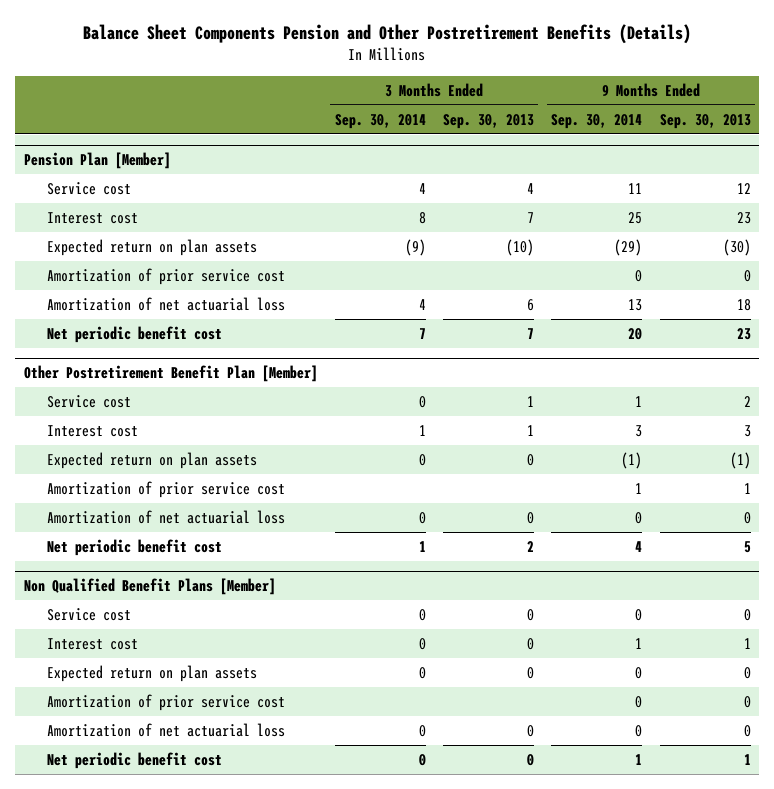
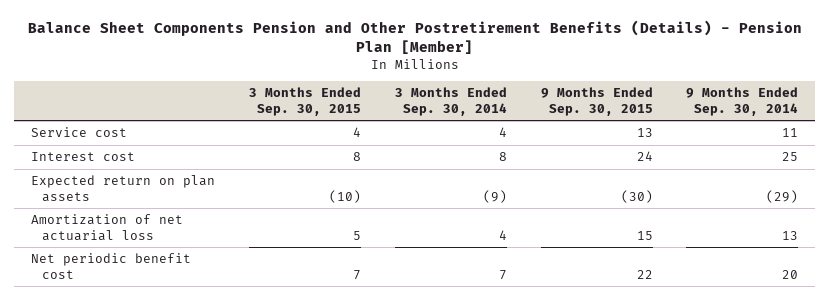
[83,24,692,45] Balance Sheet Components Pension and Other Postretirement Benefits (Details) -> [27,20,802,55] Balance Sheet Components Pension and Other Postretirement Benefits (Details) - Pension Plan [Member]
[443,113,535,129] Sep. 30, 2013 -> none
[659,113,751,129] Sep. 30, 2013 -> none
none -> [248,87,361,116] 3 Months Ended Sep. 30, 2015
none -> [540,87,653,116] 9 Months Ended Sep. 30, 2015
[23,151,171,169] Pension Plan [Member] -> none
[47,267,286,285] Amortization of prior service cost -> none
[23,364,318,382] Other Postretirement Benefit Plan [Member] -> none
[47,394,132,408] Service cost -> none
[47,424,139,437] Interest cost -> none
[47,451,258,469] Expected return on plan assets -> none
[47,480,286,498] Amortization of prior service cost -> none
[47,509,286,524] Amortization of net actuarial loss -> none
[47,538,223,556] Net periodic benefit cost -> none
[23,577,276,595] Non Qualified Benefit Plans [Member] -> none
[47,607,132,621] Service cost -> none
[47,637,139,650] Interest cost -> none
[47,664,258,682] Expected return on plan assets -> none
[47,693,286,711] Amortization of prior service cost -> none
[47,722,286,737] Amortization of net actuarial loss -> none
[47,751,223,769] Net periodic benefit cost -> none

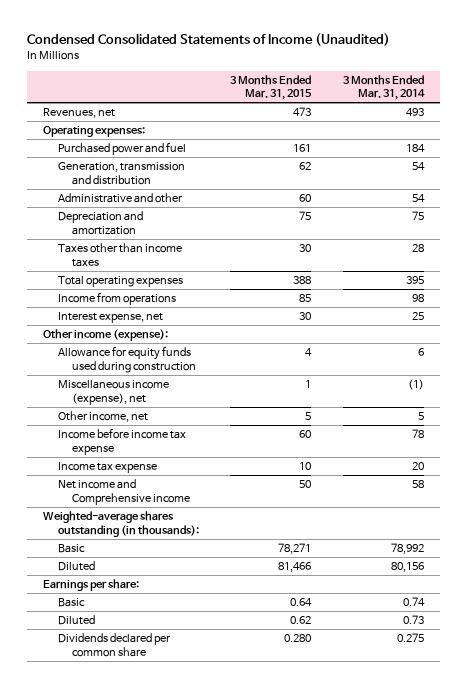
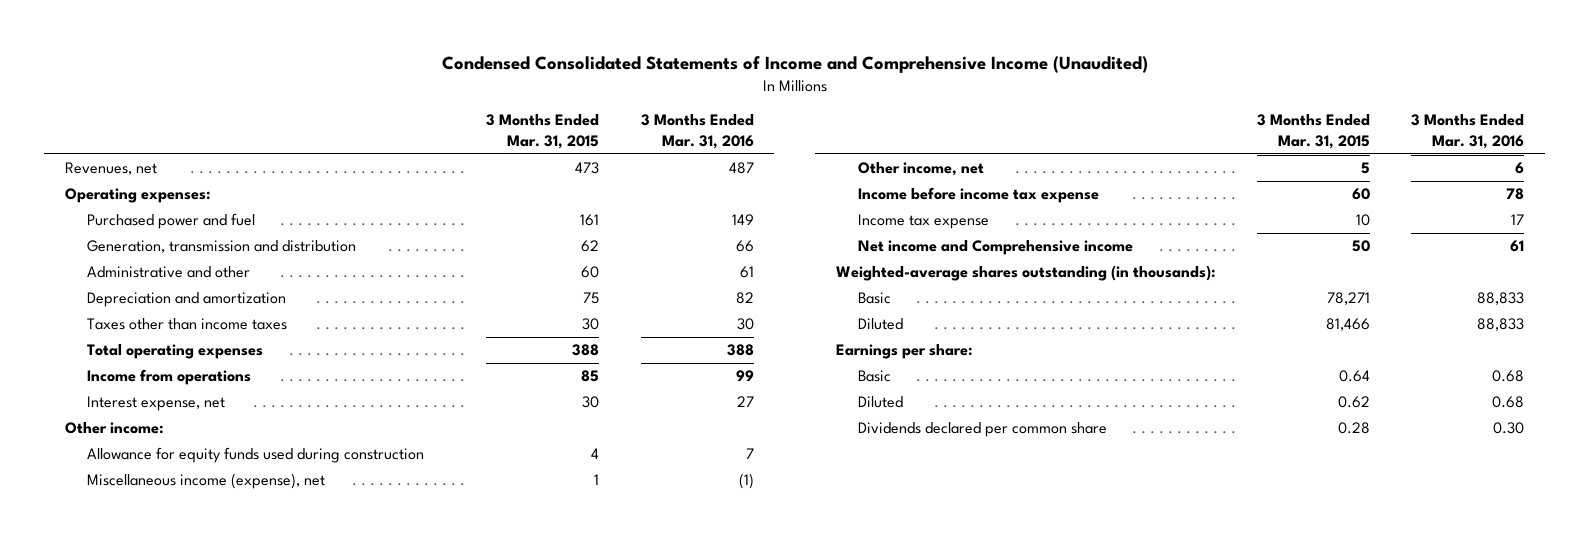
[27,33,391,47] Condensed Consolidated Statements of Income (Unaudited) -> [441,56,1148,74] Condensed Consolidated Statements of Income and Comprehensive Income (Unaudited)
[342,74,425,101] 3 Months Ended Mar. 31, 2014 -> none
none -> [640,114,754,149] 3 Months Ended Mar. 31, 2016
[43,329,169,342] Other income (expense): -> [64,422,164,435] Other income:
[284,634,312,643] 0.280 -> [1337,422,1370,435] 0.28

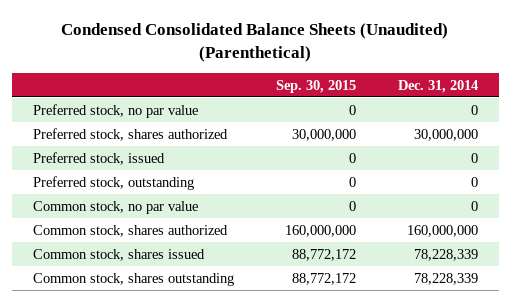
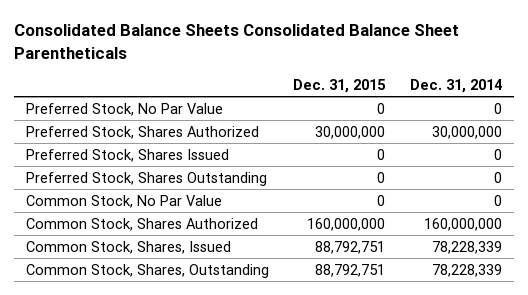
[61,23,449,63] Condensed Consolidated Balance Sheets (Unaudited) (Parenthetical) -> [13,24,459,59] Consolidated Balance Sheets Consolidated Balance Sheet Parentheticals
[275,79,356,93] Sep. 30, 2015 -> none
none -> [293,78,387,93] Dec. 31, 2015
[33,103,199,118] Preferred stock, no par value -> [25,102,223,116] Preferred Stock, No Par Value
[33,127,229,141] Preferred stock, shares authorized -> [25,125,259,139] Preferred Stock, Shares Authorized
[33,151,166,165] Preferred stock, issued -> [25,148,229,162] Preferred Stock, Shares Issued
[33,175,195,190] Preferred stock, outstanding -> [25,171,267,186] Preferred Stock, Shares Outstanding
[33,200,199,214] Common stock, no par value -> [25,194,222,208] Common Stock, No Par Value
[33,224,229,237] Common stock, shares authorized -> [25,217,258,231] Common Stock, Shares Authorized
[33,248,206,261] Common stock, shares issued -> [25,240,231,254] Common Stock, Shares, Issued
[33,272,235,286] Common stock, shares outstanding -> [25,263,269,278] Common Stock, Shares, Outstanding

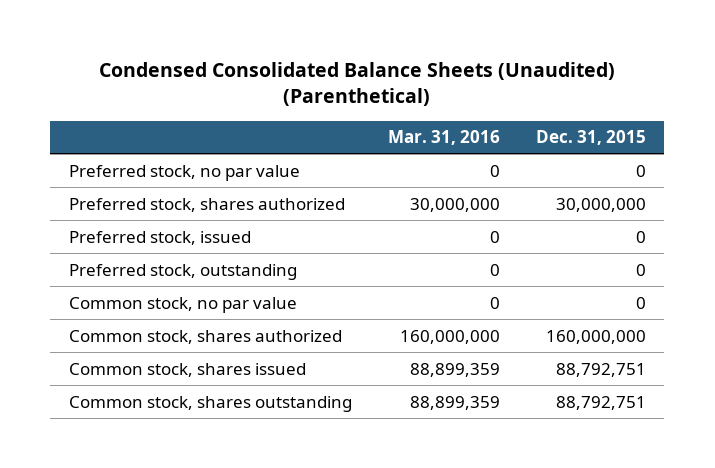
[13,24,459,59] Consolidated Balance Sheets Consolidated Balance Sheet Parentheticals -> [99,61,616,107] Condensed Consolidated Balance Sheets (Unaudited) (Parenthetical)
[409,78,502,93] Dec. 31, 2014 -> none
none -> [387,130,500,146] Mar. 31, 2016
[25,102,223,116] Preferred Stock, No Par Value -> [68,164,300,181] Preferred stock, no par value
[25,125,259,139] Preferred Stock, Shares Authorized -> [68,197,345,212] Preferred stock, shares authorized
[25,148,229,162] Preferred Stock, Shares Issued -> [68,230,251,245] Preferred stock, issued
[25,171,267,186] Preferred Stock, Shares Outstanding -> [68,263,297,280] Preferred stock, outstanding
[25,194,222,208] Common Stock, No Par Value -> [68,296,297,313] Common stock, no par value
[25,217,258,231] Common Stock, Shares Authorized -> [68,329,342,344] Common stock, shares authorized
[25,240,231,254] Common Stock, Shares, Issued -> [68,362,306,377] Common stock, shares issued
[25,263,269,278] Common Stock, Shares, Outstanding -> [68,395,352,412] Common stock, shares outstanding

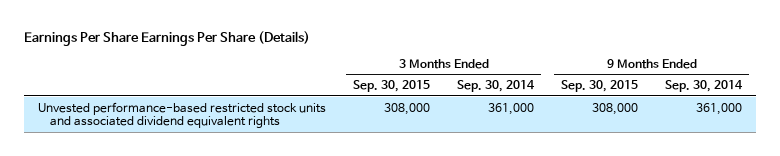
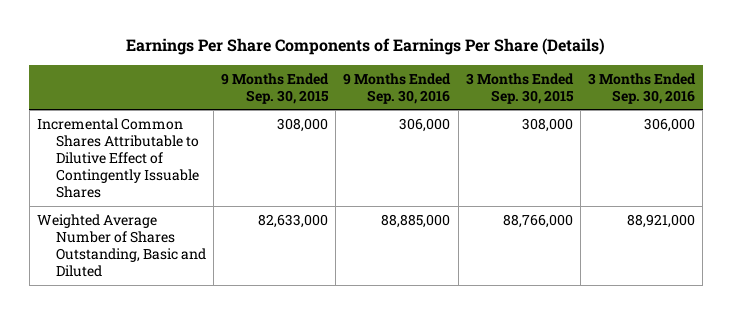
[24,30,311,46] Earnings Per Share Earnings Per Share (Details) -> [125,37,605,55] Earnings Per Share Components of Earnings Per Share (Details)
[457,80,536,93] Sep. 30, 2014 -> none
[665,80,744,93] Sep. 30, 2014 -> none
none -> [343,72,452,104] 9 Months Ended Sep. 30, 2016
none -> [588,72,697,104] 3 Months Ended Sep. 30, 2016
[37,101,326,128] Unvested performance-based restricted stock units and associated dividend equivalent rights -> [36,117,199,199] Incremental Common Shares Attributable to Dilutive Effect of Contingently Issuable Shares
none -> [36,213,206,278] Weighted Average Number of Shares Outstanding, Basic and Diluted

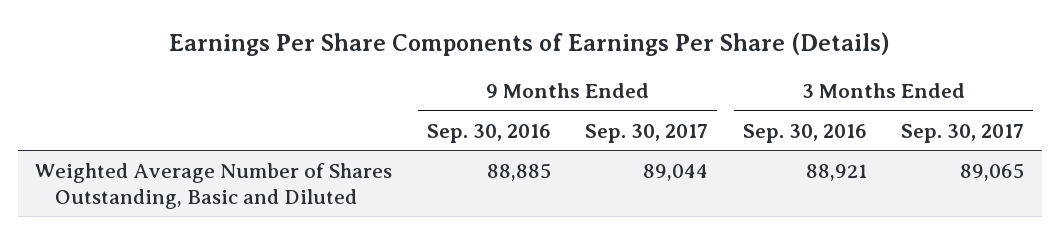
[221,72,330,104] 9 Months Ended Sep. 30, 2015 -> none
[465,72,574,104] 3 Months Ended Sep. 30, 2015 -> none
none -> [585,123,709,143] Sep. 30, 2017
none -> [901,123,1025,143] Sep. 30, 2017
[36,117,199,199] Incremental Common Shares Attributable to Dilutive Effect of Contingently Issuable Shares -> none
[381,213,451,228] 88,885,000 -> [486,162,551,181] 88,885
[627,213,696,228] 88,921,000 -> [805,163,867,181] 88,921

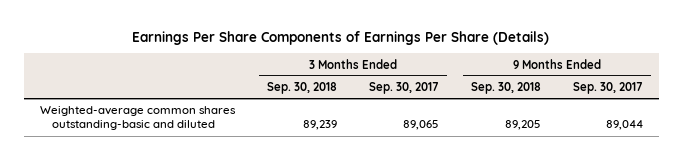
[426,123,551,143] Sep. 30, 2016 -> none
[742,123,867,143] Sep. 30, 2016 -> none
none -> [266,82,337,95] Sep. 30, 2018
none -> [471,82,542,95] Sep. 30, 2018
[35,162,393,209] Weighted Average Number of Shares Outstanding, Basic and Diluted -> [39,106,236,131] Weighted-average common shares outstanding-basic and diluted

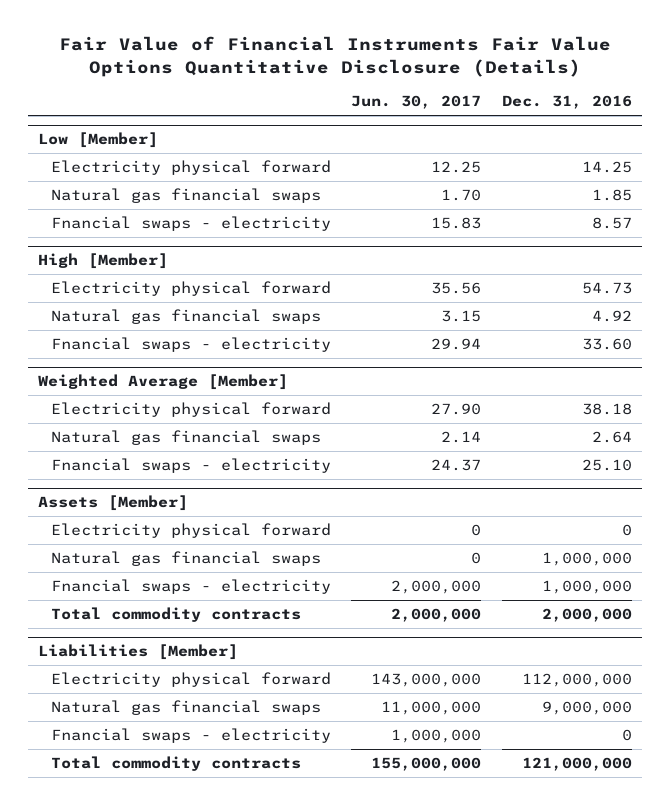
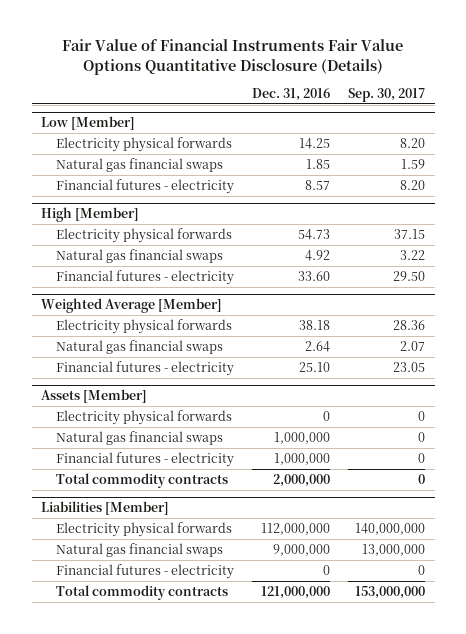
[351,95,482,110] Jun. 30, 2017 -> none
none -> [348,88,426,103] Sep. 30, 2017
[51,159,332,175] Electricity physical forward -> [55,136,232,152] Electricity physical forwards
[51,215,332,231] Fnancial swaps - electricity -> [55,178,234,194] Financial futures - electricity
[51,280,332,296] Electricity physical forward -> [55,227,232,243] Electricity physical forwards
[51,336,332,352] Fnancial swaps - electricity -> [55,269,234,285] Financial futures - electricity
[51,401,332,417] Electricity physical forward -> [55,318,232,334] Electricity physical forwards
[51,457,332,473] Fnancial swaps - electricity -> [55,360,234,376] Financial futures - electricity
[51,522,332,538] Electricity physical forward -> [55,409,232,425] Electricity physical forwards
[51,578,332,594] Fnancial swaps - electricity -> [55,451,234,467] Financial futures - electricity
[51,671,332,687] Electricity physical forward -> [55,521,232,537] Electricity physical forwards
[51,727,332,743] Fnancial swaps - electricity -> [55,563,234,579] Financial futures - electricity

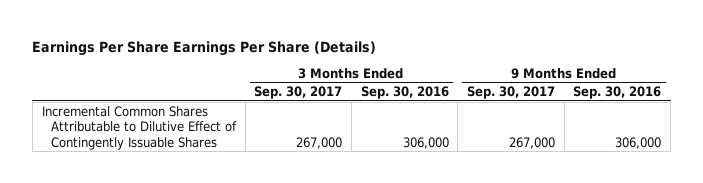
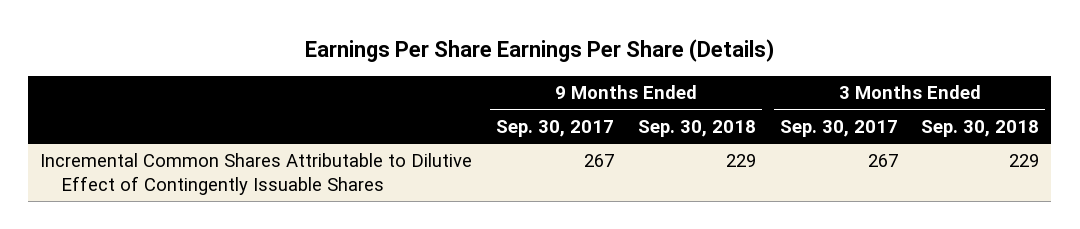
[360,86,449,100] Sep. 30, 2016 -> none
[573,86,662,100] Sep. 30, 2016 -> none
none -> [637,120,756,138] Sep. 30, 2018
none -> [921,120,1040,138] Sep. 30, 2018
[296,136,343,149] 267,000 -> [867,154,898,168] 267
[509,136,556,149] 267,000 -> [584,154,615,168] 267

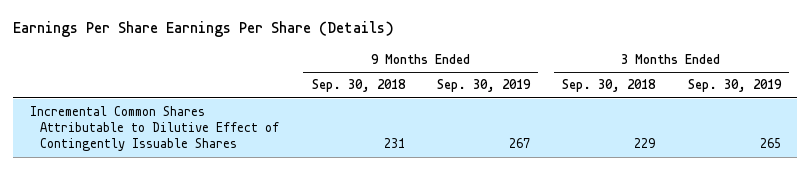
[496,120,615,138] Sep. 30, 2017 -> none
[779,120,898,138] Sep. 30, 2017 -> none
none -> [436,79,531,93] Sep. 30, 2019
none -> [687,79,782,93] Sep. 30, 2019
[725,154,756,168] 229 -> [383,138,405,149] 231

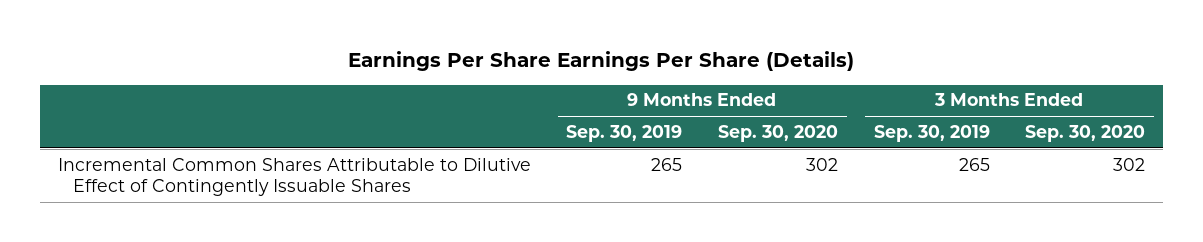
[311,79,406,93] Sep. 30, 2018 -> none
[562,79,657,93] Sep. 30, 2018 -> none
none -> [717,125,838,143] Sep. 30, 2020
none -> [1025,125,1146,143] Sep. 30, 2020
[508,138,530,149] 267 -> [651,157,683,171] 265

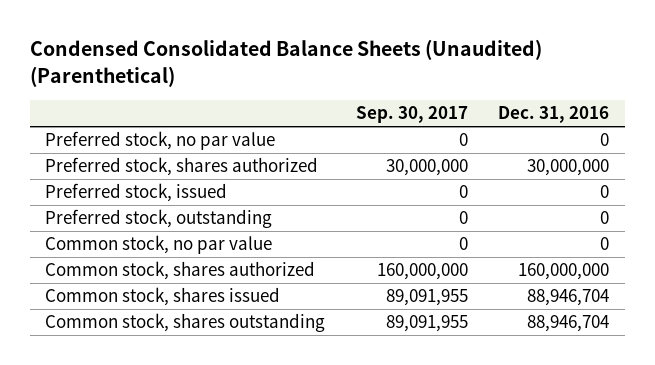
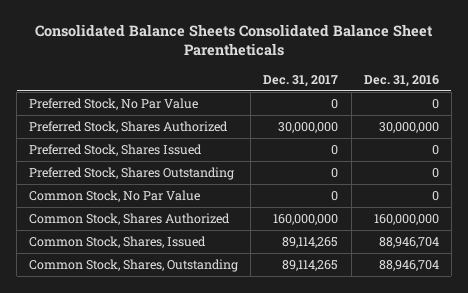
[29,39,542,87] Condensed Consolidated Balance Sheets (Unaudited) (Parenthetical) -> [34,24,433,57] Consolidated Balance Sheets Consolidated Balance Sheet Parentheticals
[355,106,468,124] Sep. 30, 2017 -> none
none -> [263,74,339,87] Dec. 31, 2017
[45,131,276,151] Preferred stock, no par value -> [29,97,199,110] Preferred Stock, No Par Value
[45,157,319,177] Preferred stock, shares authorized -> [29,120,229,133] Preferred Stock, Shares Authorized
[45,183,228,203] Preferred stock, issued -> [29,143,203,156] Preferred Stock, Shares Issued
[45,209,273,229] Preferred stock, outstanding -> [29,166,235,180] Preferred Stock, Shares Outstanding
[45,235,273,255] Common stock, no par value -> [29,189,201,202] Common Stock, No Par Value
[45,261,316,281] Common stock, shares authorized -> [29,212,231,225] Common Stock, Shares Authorized
[45,287,281,307] Common stock, shares issued -> [29,235,207,248] Common Stock, Shares, Issued
[45,313,326,333] Common stock, shares outstanding -> [29,258,239,272] Common Stock, Shares, Outstanding

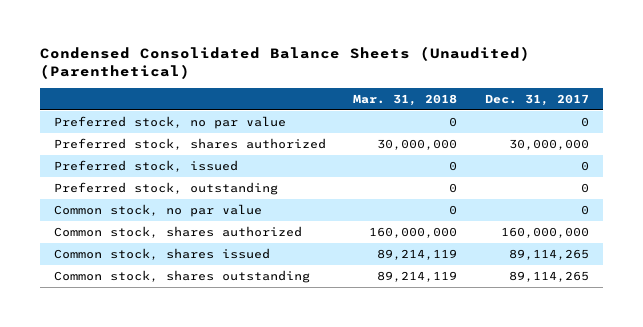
[34,24,433,57] Consolidated Balance Sheets Consolidated Balance Sheet Parentheticals -> [39,46,530,80] Condensed Consolidated Balance Sheets (Unaudited) (Parenthetical)
[363,74,439,87] Dec. 31, 2016 -> none
none -> [353,93,458,106] Mar. 31, 2018
[29,97,199,110] Preferred Stock, No Par Value -> [53,116,286,130] Preferred stock, no par value
[29,120,229,133] Preferred Stock, Shares Authorized -> [53,138,326,151] Preferred stock, shares authorized
[29,143,203,156] Preferred Stock, Shares Issued -> [53,160,238,173] Preferred stock, issued
[29,166,235,180] Preferred Stock, Shares Outstanding -> [53,182,278,196] Preferred stock, outstanding
[29,189,201,202] Common Stock, No Par Value -> [53,204,262,218] Common stock, no par value
[29,212,231,225] Common Stock, Shares Authorized -> [53,226,302,239] Common stock, shares authorized
[29,235,207,248] Common Stock, Shares, Issued -> [53,248,270,261] Common stock, shares issued
[29,258,239,272] Common Stock, Shares, Outstanding -> [53,270,310,284] Common stock, shares outstanding

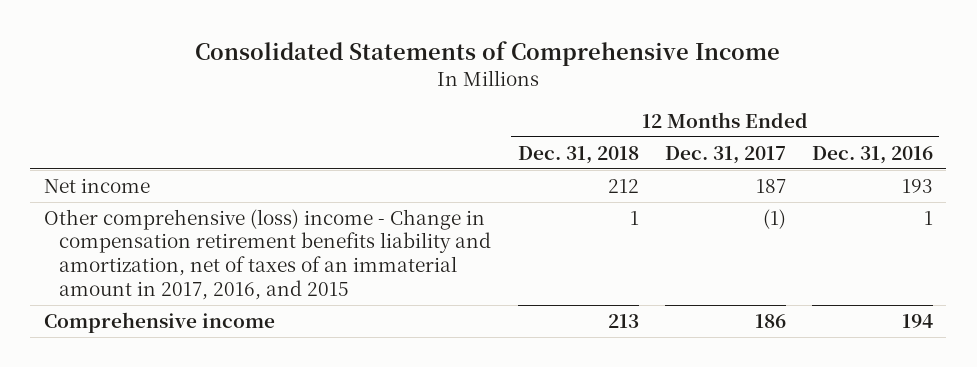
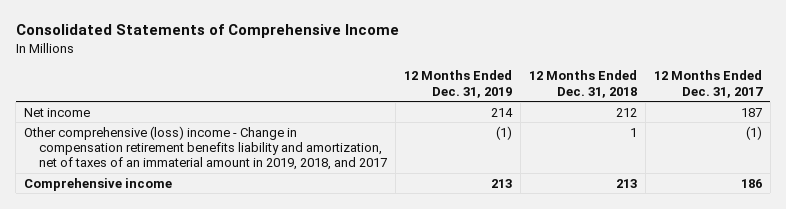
[811,145,933,164] Dec. 31, 2016 -> none
none -> [403,70,512,98] 12 Months Ended Dec. 31, 2019
[43,208,492,300] Other comprehensive (loss) income - Change in compensation retirement benefits liability and amortization, net of taxes of an immaterial amount in 2017, 2016, and 2015 -> [24,125,387,171] Other comprehensive (loss) income - Change in compensation retirement benefits liability and amortization, net of taxes of an immaterial amount in 2019, 2018, and 2017

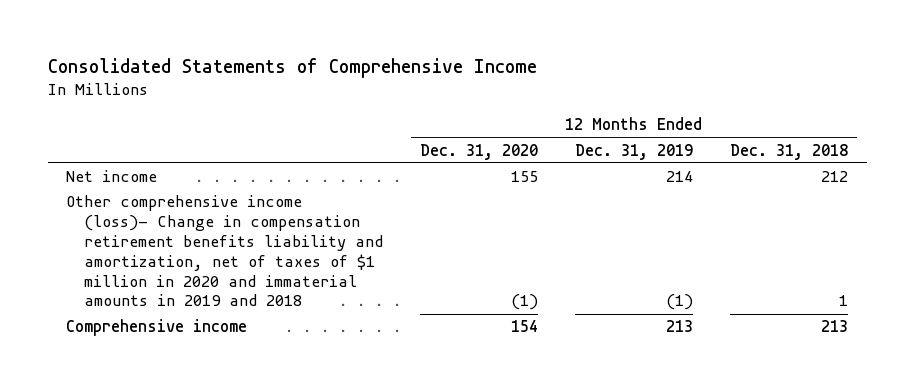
[653,70,763,98] 12 Months Ended Dec. 31, 2017 -> none
none -> [420,143,539,160] Dec. 31, 2020
[24,125,387,171] Other comprehensive (loss) income - Change in compensation retirement benefits liability and amortization, net of taxes of an immaterial amount in 2019, 2018, and 2017 -> [66,195,384,307] Other comprehensive income (loss)- Change in compensation retirement benefits liability and amortization, net of taxes of $1 million in 2020 and immaterial amounts in 2019 and 2018

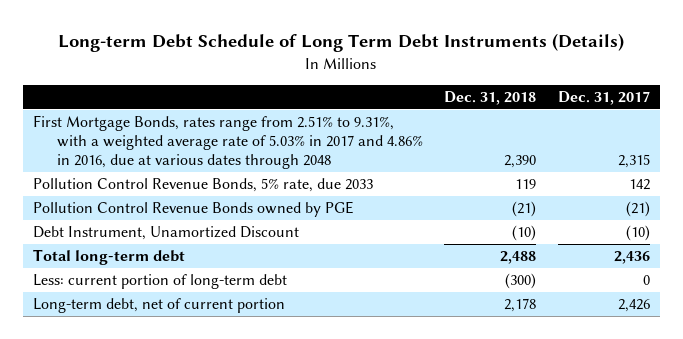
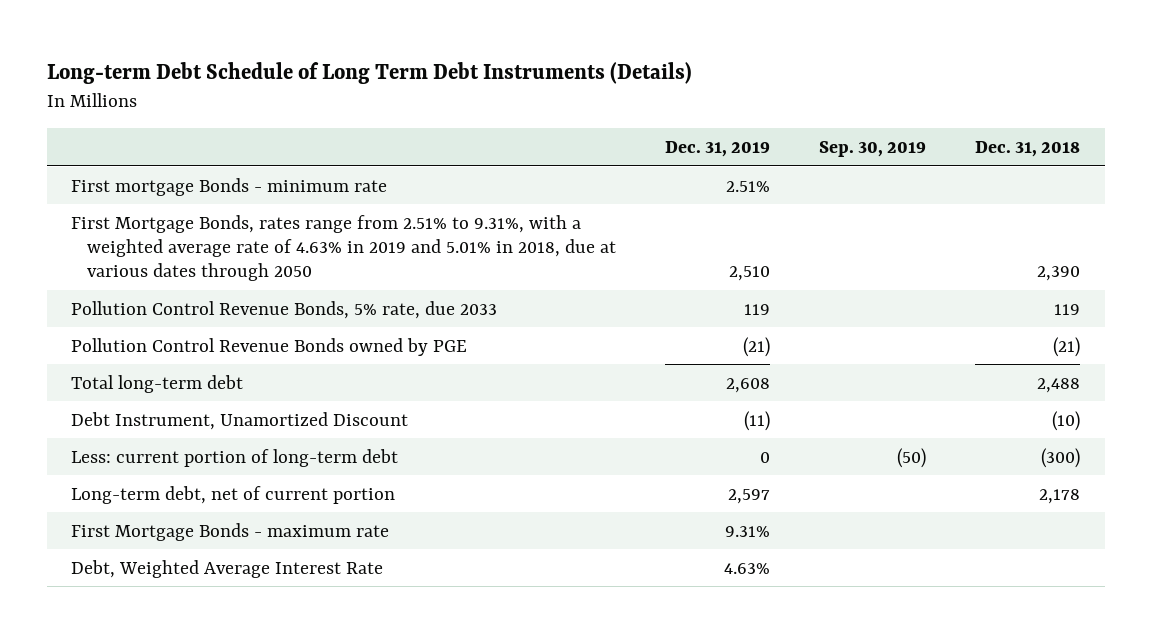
[557,90,650,105] Dec. 31, 2017 -> none
none -> [664,140,770,157] Dec. 31, 2019
none -> [818,140,926,157] Sep. 30, 2019
none -> [71,177,388,196] First mortgage Bonds - minimum rate
[33,115,423,170] First Mortgage Bonds, rates range from 2.51% to 9.31%, with a weighted average rate of 5.03% in 2017 and 4.86% in 2016, due at various dates through 2048 -> [71,214,616,282] First Mortgage Bonds, rates range from 2.51% to 9.31%, with a weighted average rate of 4.63% in 2019 and 5.01% in 2018, due at various dates through 2050
[33,226,300,241] Debt Instrument, Unamortized Discount -> [71,411,409,430] Debt Instrument, Unamortized Discount
none -> [71,522,390,541] First Mortgage Bonds - maximum rate
none -> [71,559,384,578] Debt, Weighted Average Interest Rate

